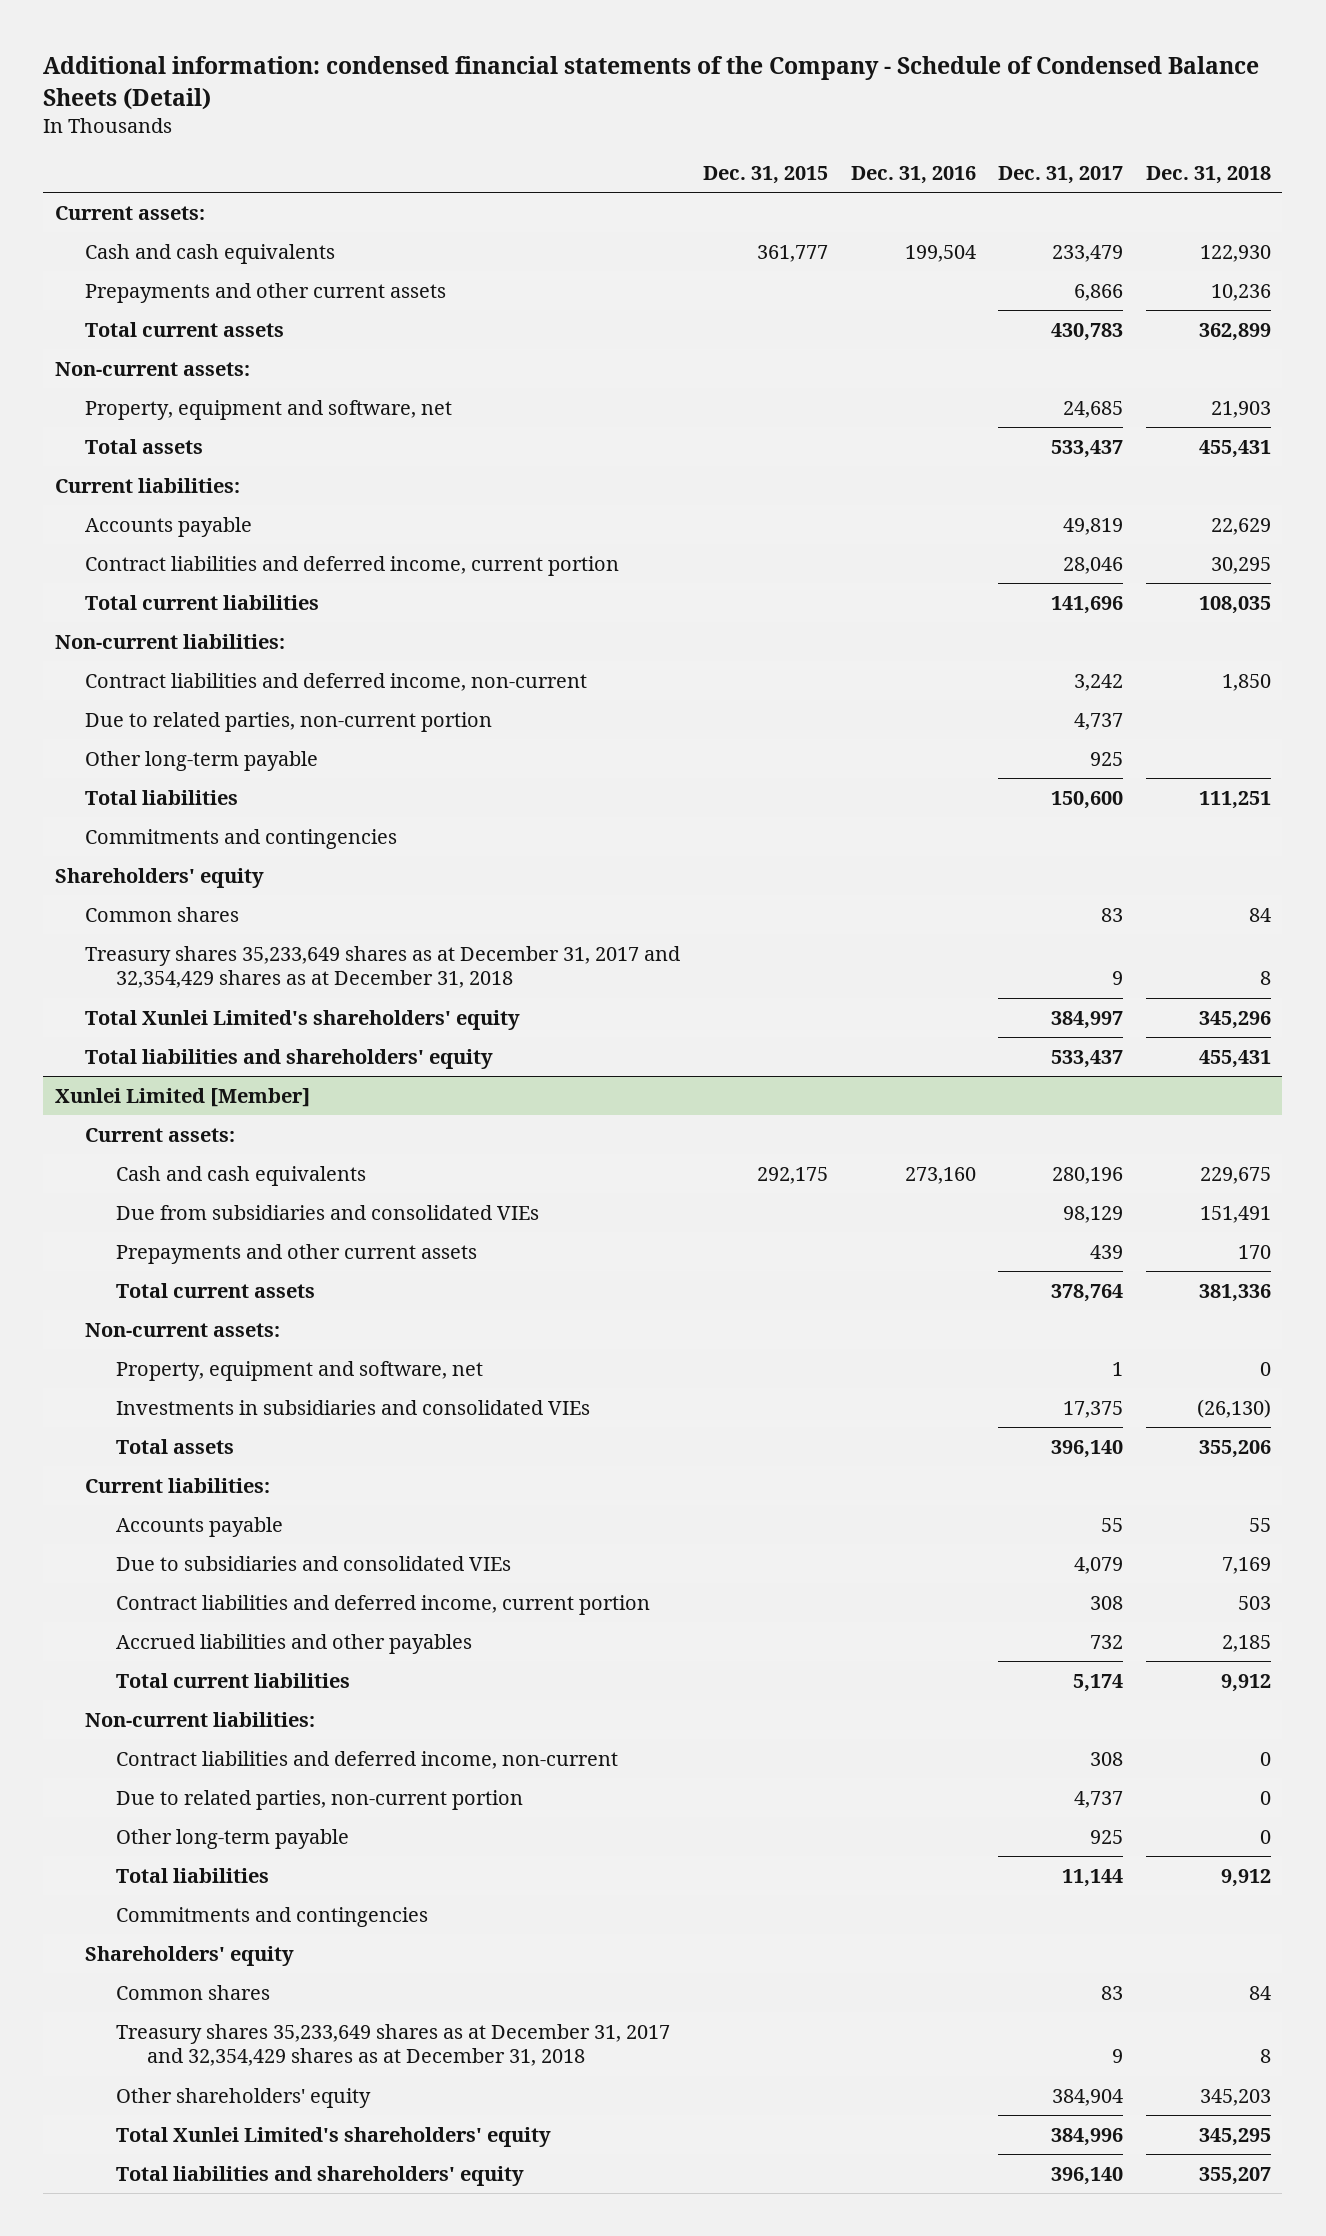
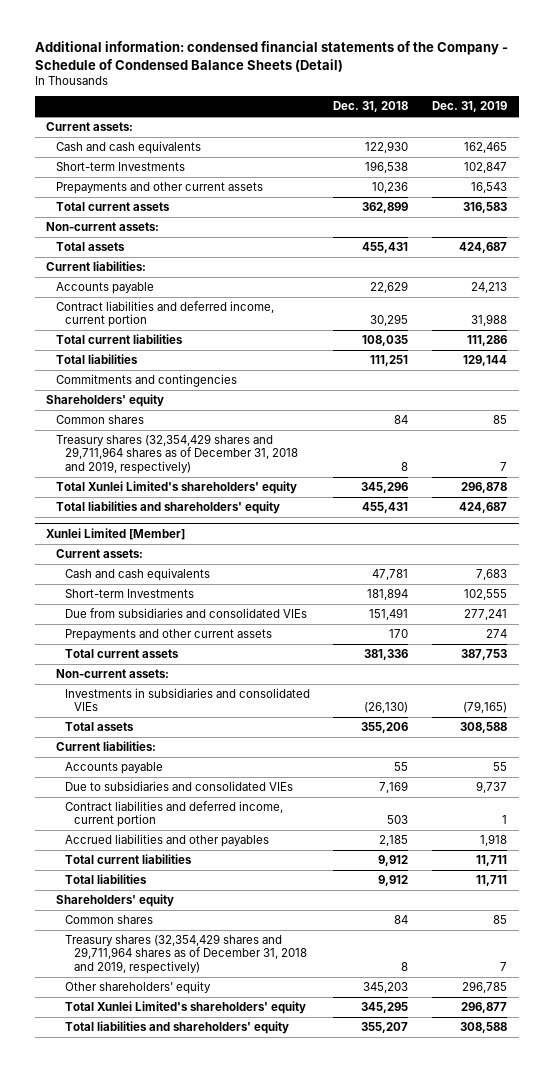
[702,165,828,184] Dec. 31, 2015 -> none
[850,165,976,184] Dec. 31, 2016 -> none
[998,165,1124,184] Dec. 31, 2017 -> none
none -> [431,101,507,113] Dec. 31, 2019
none -> [55,162,185,172] Short-term Investments
[85,399,453,420] Property, equipment and software, net -> none
[54,633,285,649] Non-current liabilities: -> none
[85,672,588,691] Contract liabilities and deferred income, non-current -> none
[85,711,493,732] Due to related parties, non-current portion -> none
[85,750,319,771] Other long-term payable -> none
[85,945,681,989] Treasury shares 35,233,649 shares as at December 31, 2017 and 32,354,429 shares as at December 31, 2018 -> none
none -> [55,434,299,474] Treasury shares (32,354,429 shares and 29,711,964 shares as of December 31, 2018 and 2019, respectively)
[1199,1166,1271,1184] 229,675 -> [372,569,409,581] 47,781
none -> [65,589,195,599] Short-term Investments
[116,1360,484,1381] Property, equipment and software, net -> none
[85,1711,316,1727] Non-current liabilities: -> none
[116,1750,619,1769] Contract liabilities and deferred income, non-current -> none
[116,1789,524,1810] Due to related parties, non-current portion -> none
[116,1828,350,1849] Other long-term payable -> none
[116,1906,429,1927] Commitments and contingencies -> none
[116,2023,671,2067] Treasury shares 35,233,649 shares as at December 31, 2017 and 32,354,429 shares as at December 31, 2018 -> none
none -> [65,934,308,974] Treasury shares (32,354,429 shares and 29,711,964 shares as of December 31, 2018 and 2019, respectively)

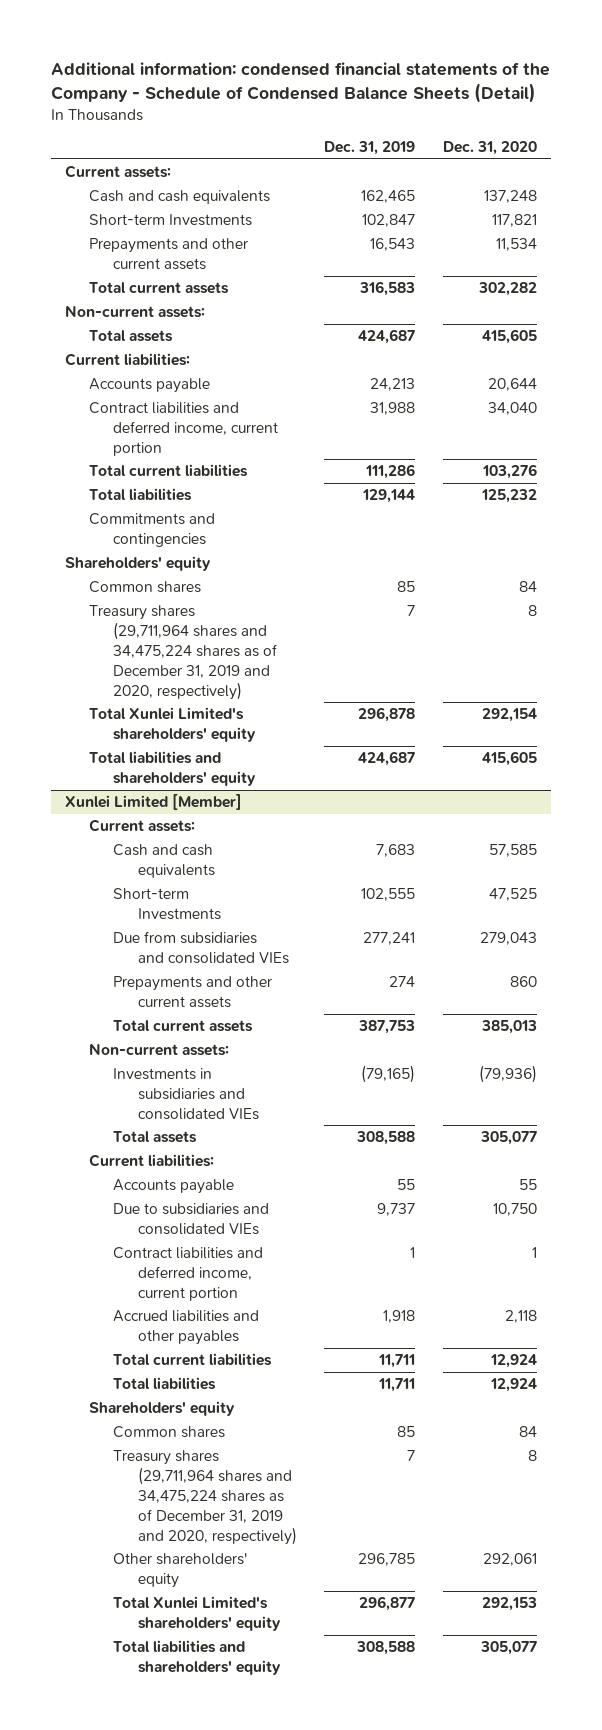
[333,101,409,113] Dec. 31, 2018 -> none
none -> [442,141,537,156] Dec. 31, 2020
[55,434,299,474] Treasury shares (32,354,429 shares and 29,711,964 shares as of December 31, 2018 and 2019, respectively) -> [89,605,278,700] Treasury shares (29,711,964 shares and 34,475,224 shares as of December 31, 2019 and 2020, respectively)
[65,934,308,974] Treasury shares (32,354,429 shares and 29,711,964 shares as of December 31, 2018 and 2019, respectively) -> [113,1450,297,1545] Treasury shares (29,711,964 shares and 34,475,224 shares as of December 31, 2019 and 2020, respectively)

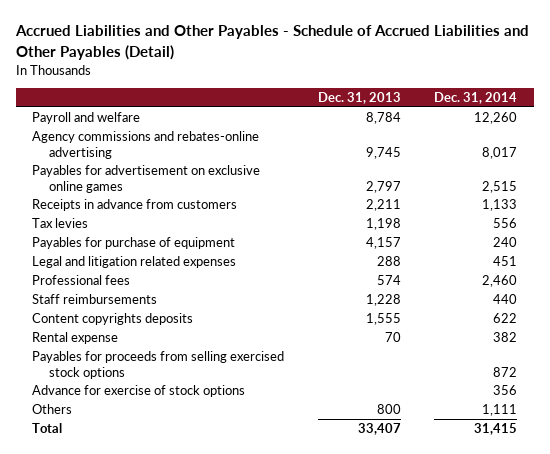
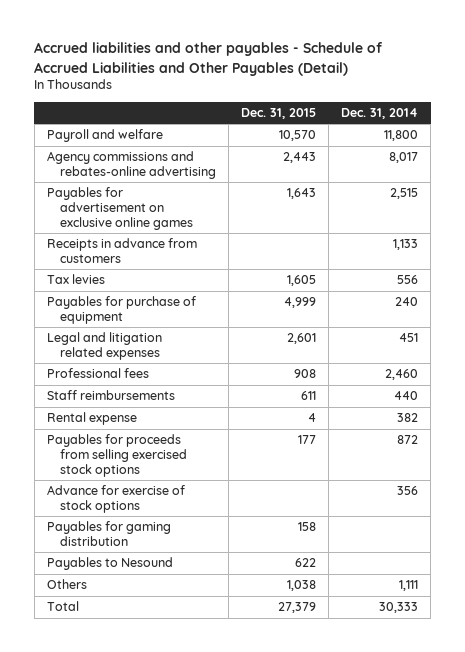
[14,25,529,60] Accrued Liabilities and Other Payables - Schedule of Accrued Liabilities and Other Payables (Detail) -> [34,42,384,76] Accrued liabilities and other payables - Schedule of Accrued Liabilities and Other Payables (Detail)
[317,91,401,104] Dec. 31, 2013 -> none
none -> [240,107,316,119] Dec. 31, 2015
[474,112,518,125] 12,260 -> [383,130,418,142] 11,800
[32,313,194,326] Content copyrights deposits -> none
none -> [46,521,171,547] Payables for gaming distribution
none -> [46,557,173,571] Payables to Nesound
[474,423,518,436] 31,415 -> [378,602,418,614] 30,333

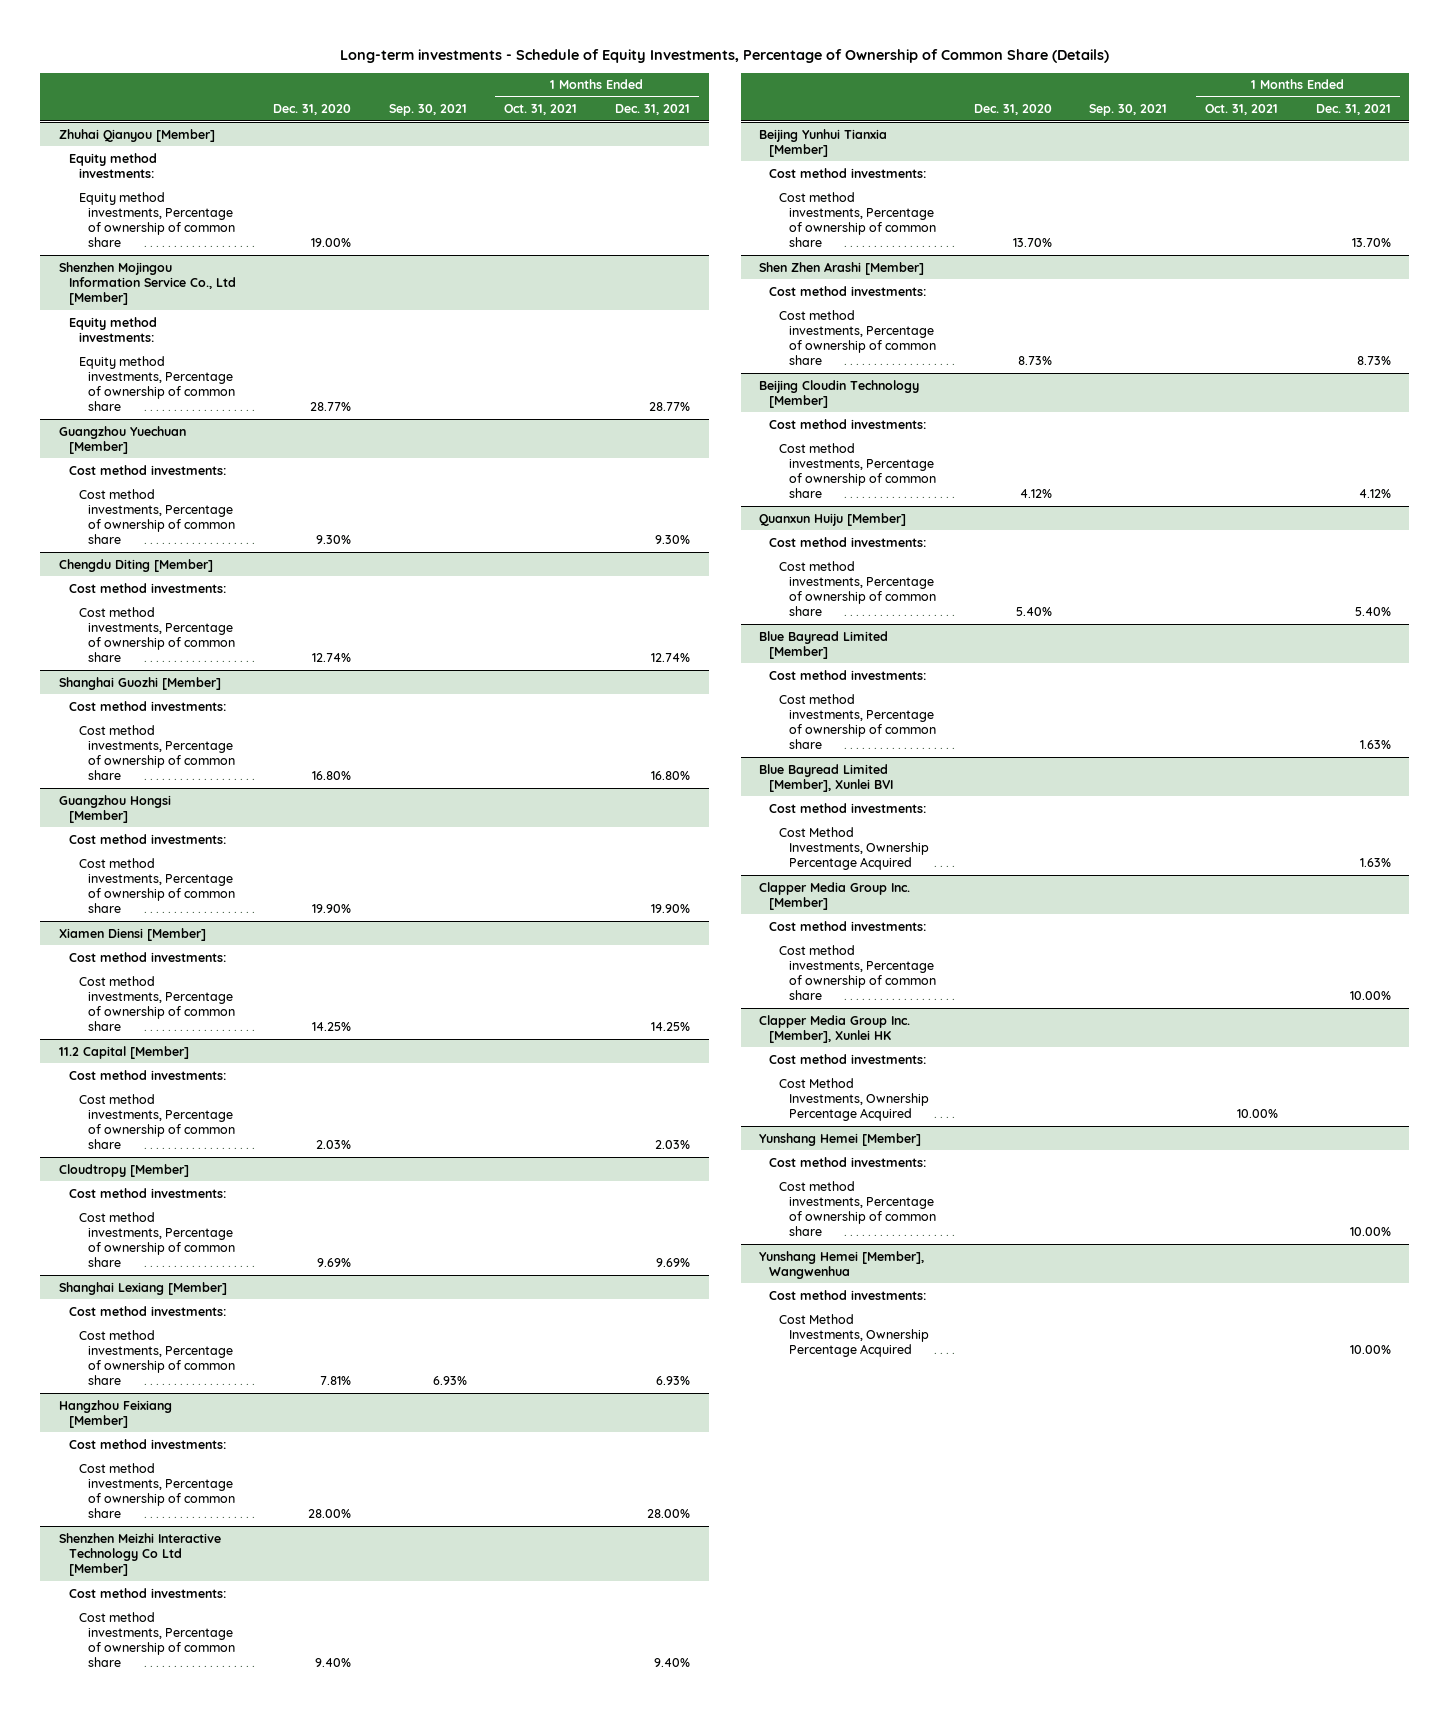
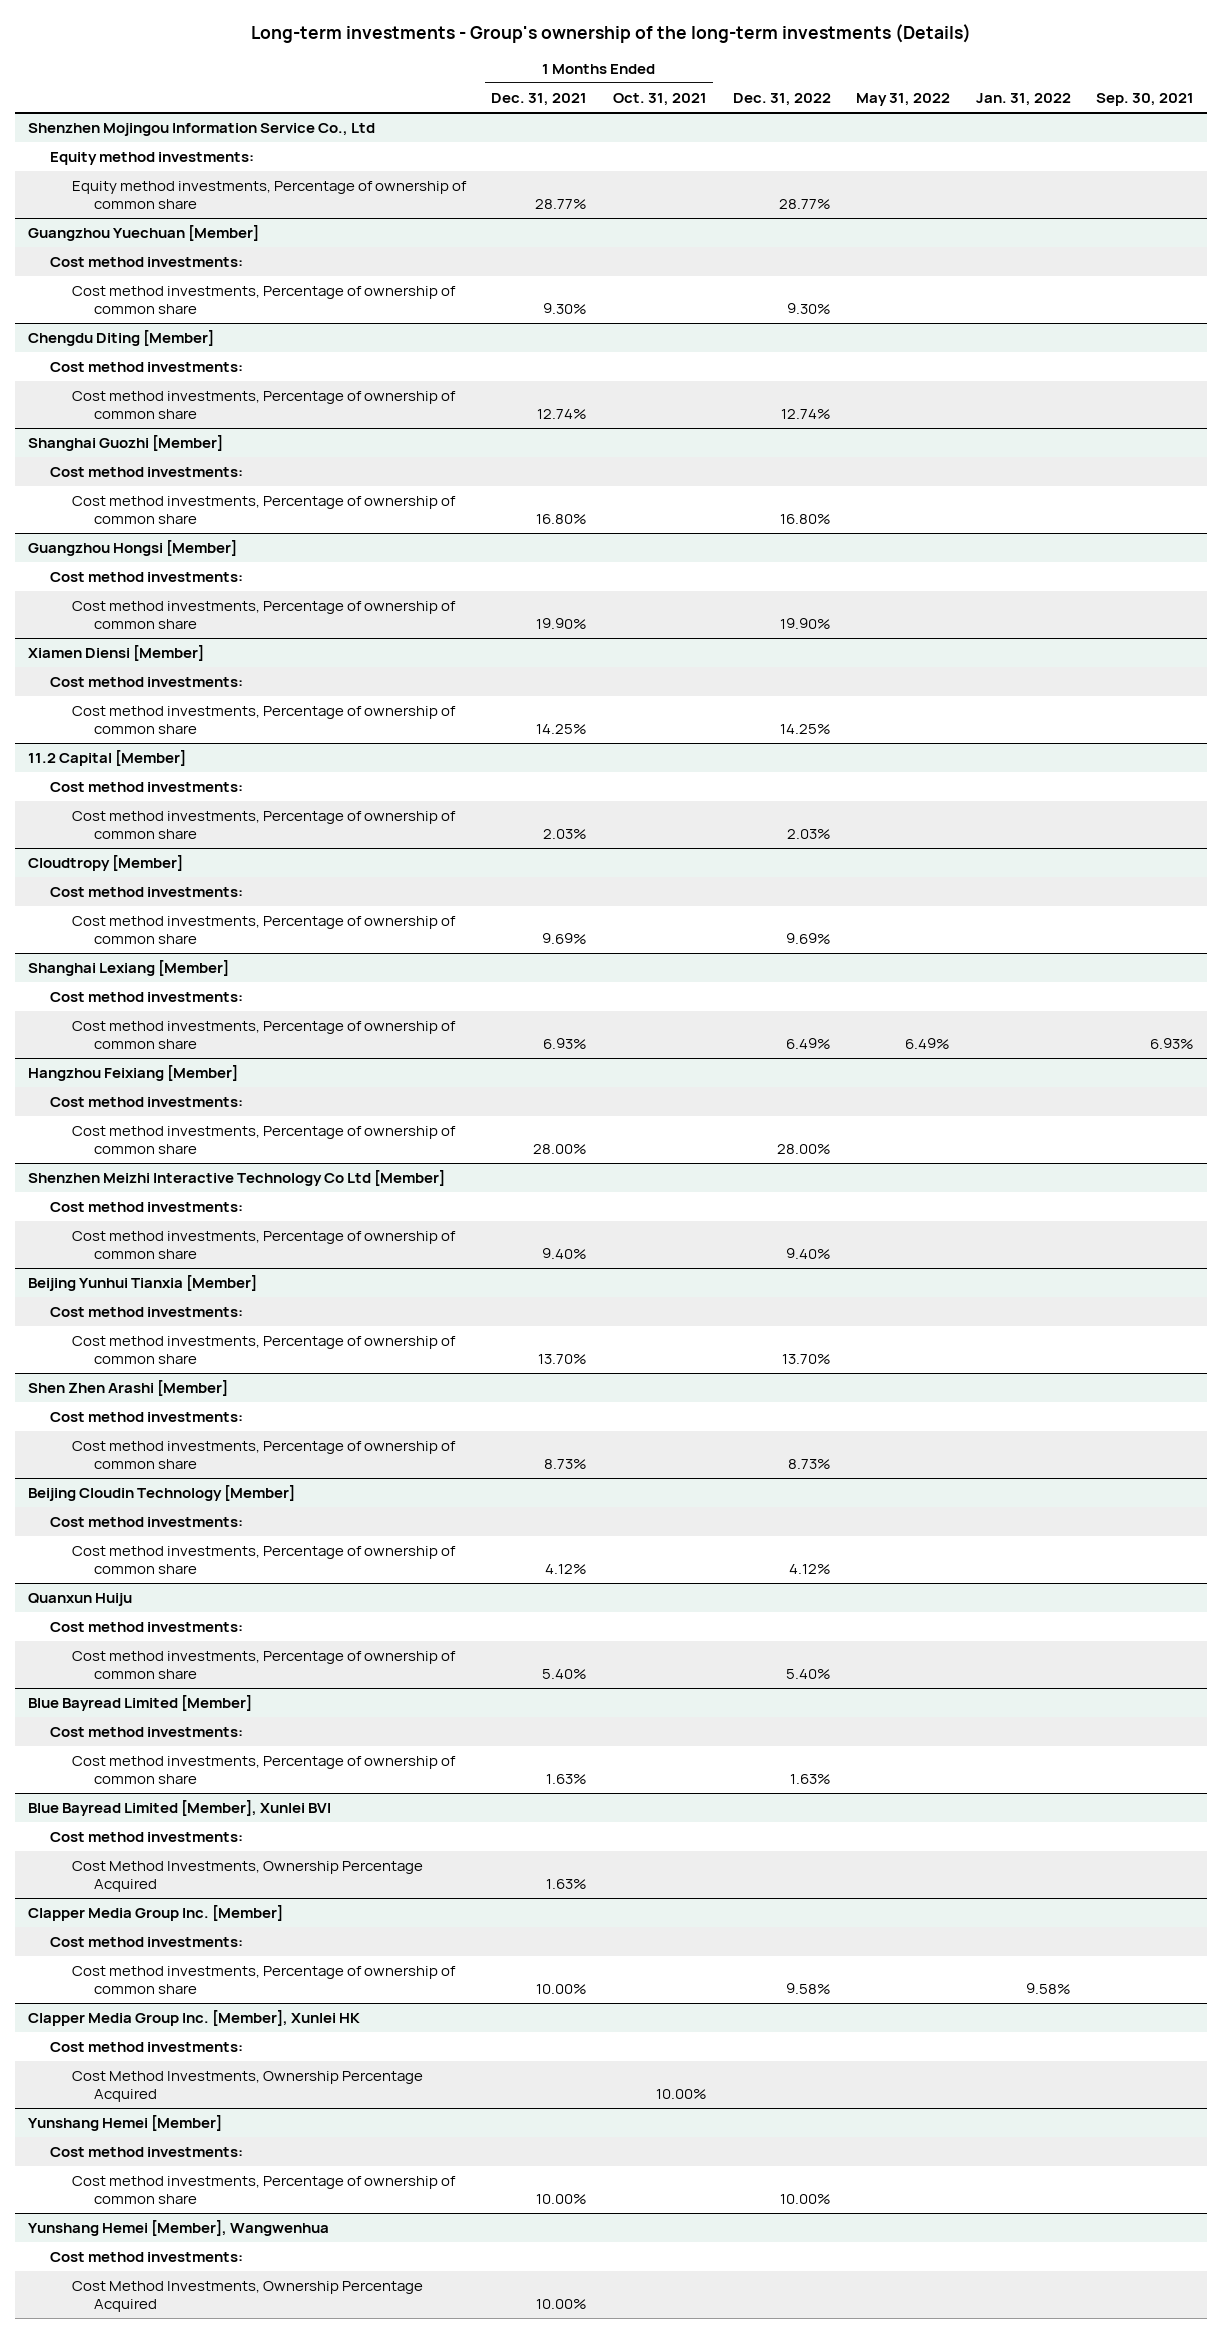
[339,48,1109,63] Long-term investments - Schedule of Equity Investments, Percentage of Ownership of Common Share (Details) -> [251,23,972,43] Long-term investments - Group's ownership of the long-term investments (Details)
[273,104,352,116] Dec. 31, 2020 -> none
none -> [732,93,831,107] Dec. 31, 2022
none -> [856,93,951,107] May 31, 2022
none -> [975,93,1071,107] Jan. 31, 2022
[58,128,215,142] Zhuhai Qianyou [Member] -> none
[68,152,157,178] Equity method investments: -> none
[78,191,236,248] Equity method investments, Percentage of ownership of common share -> none
[58,261,236,306] Shenzhen Mojingou Information Service Co., Ltd [Member] -> [27,123,375,137] Shenzhen Mojingou Information Service Co., Ltd
[759,512,907,526] Quanxun Huiju [Member] -> [27,1593,132,1607] Quanxun Huiju

